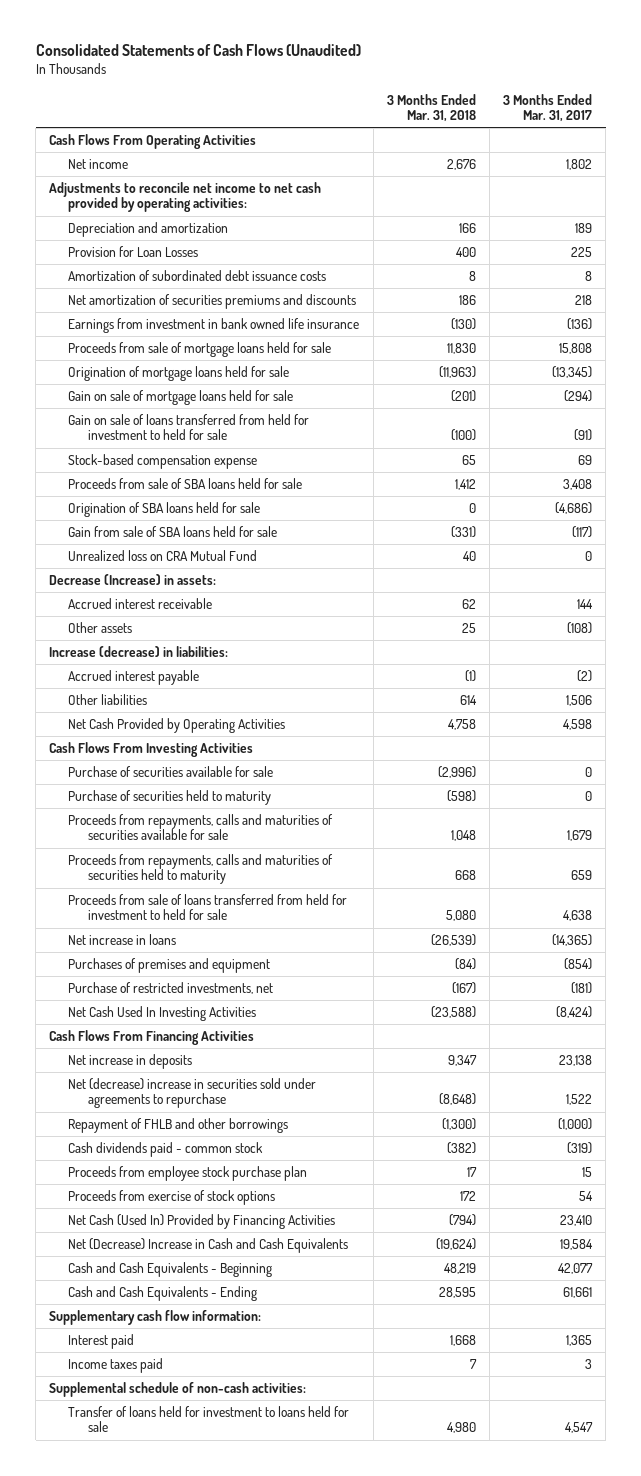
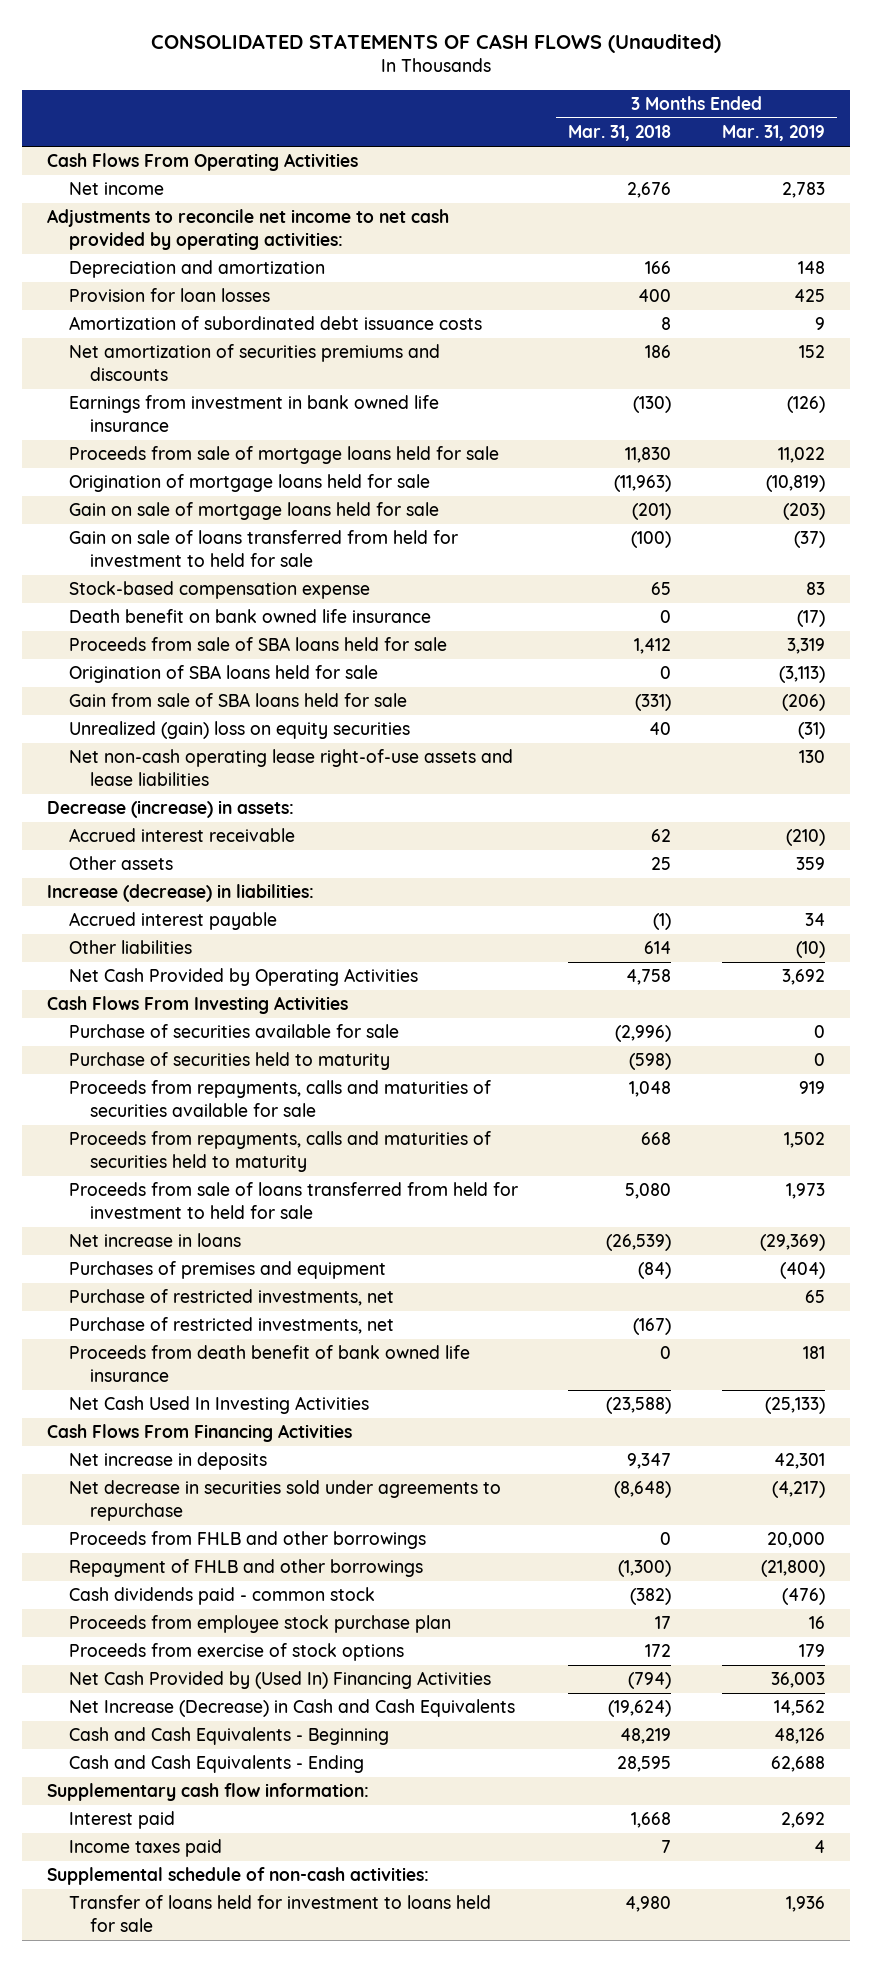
[35,44,361,57] Consolidated Statements of Cash Flows (Unaudited) -> [151,34,722,54] CONSOLIDATED STATEMENTS OF CASH FLOWS (Unaudited)
[503,93,593,123] 3 Months Ended Mar. 31, 2017 -> none
none -> [721,125,825,142] Mar. 31, 2019
[68,245,199,257] Provision for Loan Losses -> [68,288,270,303] Provision for loan losses
none -> [68,609,431,624] Death benefit on bank owned life insurance
[68,549,258,561] Unrealized loss on CRA Mutual Fund -> [68,721,410,740] Unrealized (gain) loss on equity securities
none -> [68,749,513,786] Net non-cash operating lease right-of-use assets and lease liabilities
[49,573,217,585] Decrease (Increase) in assets: -> [47,800,295,819] Decrease (increase) in assets:
none -> [68,1289,394,1307] Purchase of restricted investments, net
none -> [68,1345,470,1382] Proceeds from death benefit of bank owned life insurance
[68,1077,317,1109] Net (decrease) increase in securities sold under agreements to repurchase -> [68,1480,501,1521] Net decrease in securities sold under agreements to repurchase
none -> [68,1531,426,1550] Proceeds from FHLB and other borrowings
[68,1213,336,1229] Net Cash (Used In) Provided by Financing Activities -> [68,1671,491,1690] Net Cash Provided by (Used In) Financing Activities
[68,1237,349,1253] Net (Decrease) Increase in Cash and Cash Equivalents -> [68,1699,515,1718] Net Increase (Decrease) in Cash and Cash Equivalents

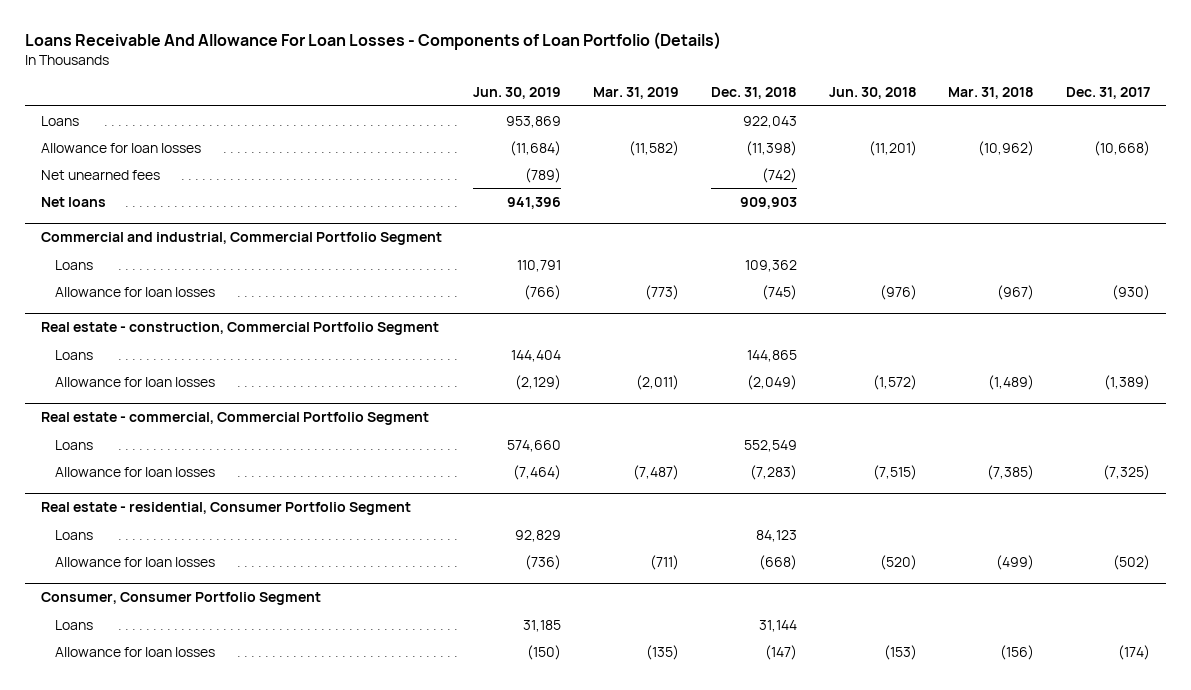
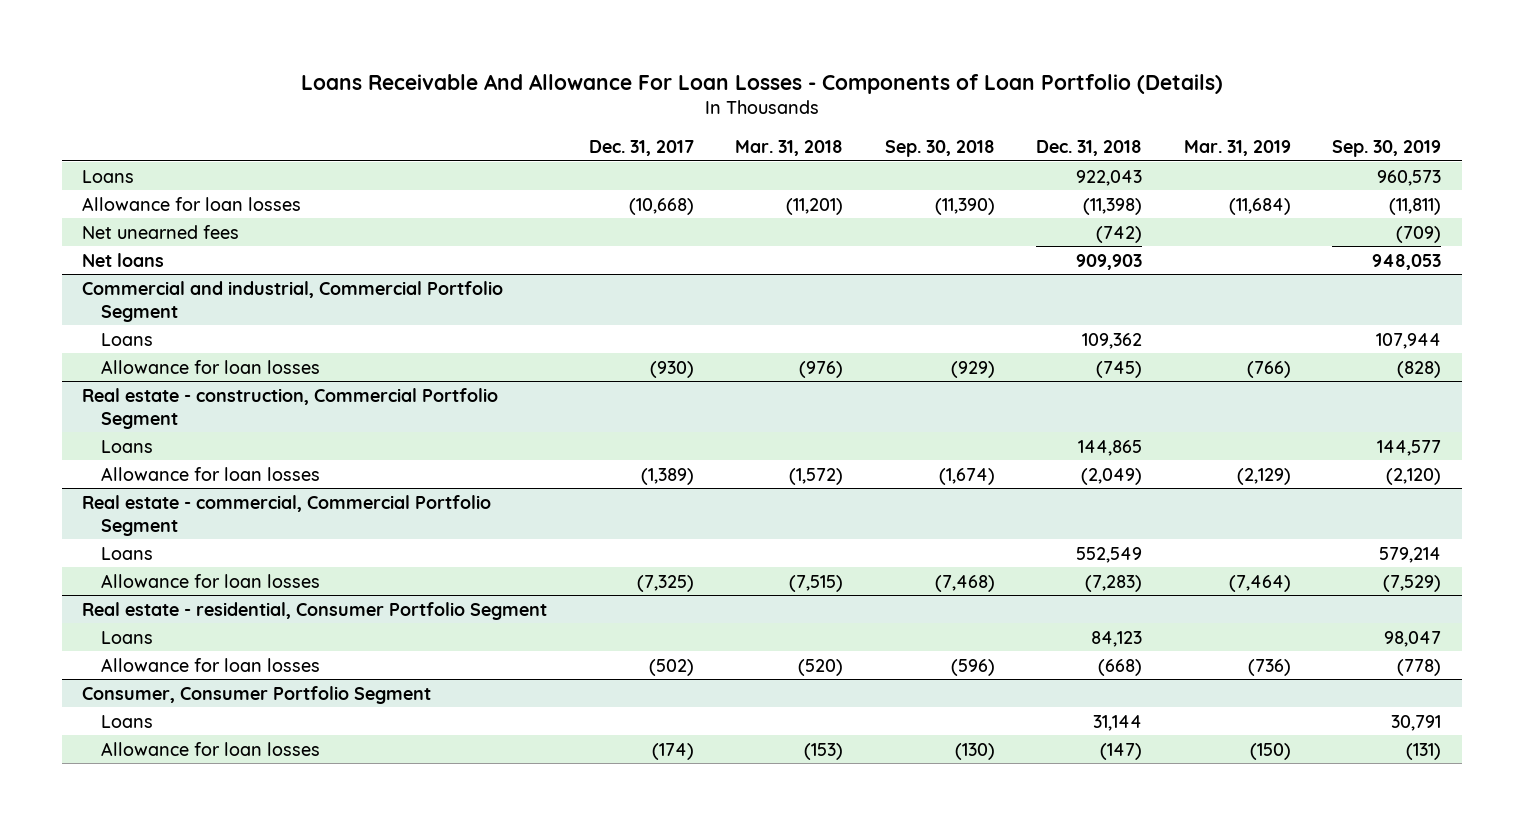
[473,87,562,100] Jun. 30, 2019 -> none
[828,87,917,100] Jun. 30, 2018 -> none
none -> [884,139,995,157] Sep. 30, 2018
none -> [1332,139,1442,157] Sep. 30, 2019
[629,140,680,156] (11,582) -> [1228,197,1291,215] (11,684)
[978,140,1035,156] (10,962) -> [786,197,844,215] (11,201)
[645,284,680,300] (773) -> [1246,360,1291,378] (766)
[997,284,1035,300] (967) -> [799,360,844,378] (976)
[636,374,680,390] (2,011) -> [1236,467,1291,485] (2,129)
[988,374,1035,390] (1,489) -> [789,467,844,485] (1,572)
[633,464,680,480] (7,487) -> [1228,574,1291,592] (7,464)
[987,464,1035,480] (7,385) -> [789,574,844,592] (7,515)
[650,554,680,570] (711) -> [1247,658,1291,676] (736)
[996,554,1035,570] (499) -> [798,658,844,676] (520)
[646,644,680,660] (135) -> [1249,742,1291,760] (150)
[1000,644,1035,660] (156) -> [804,742,844,760] (153)

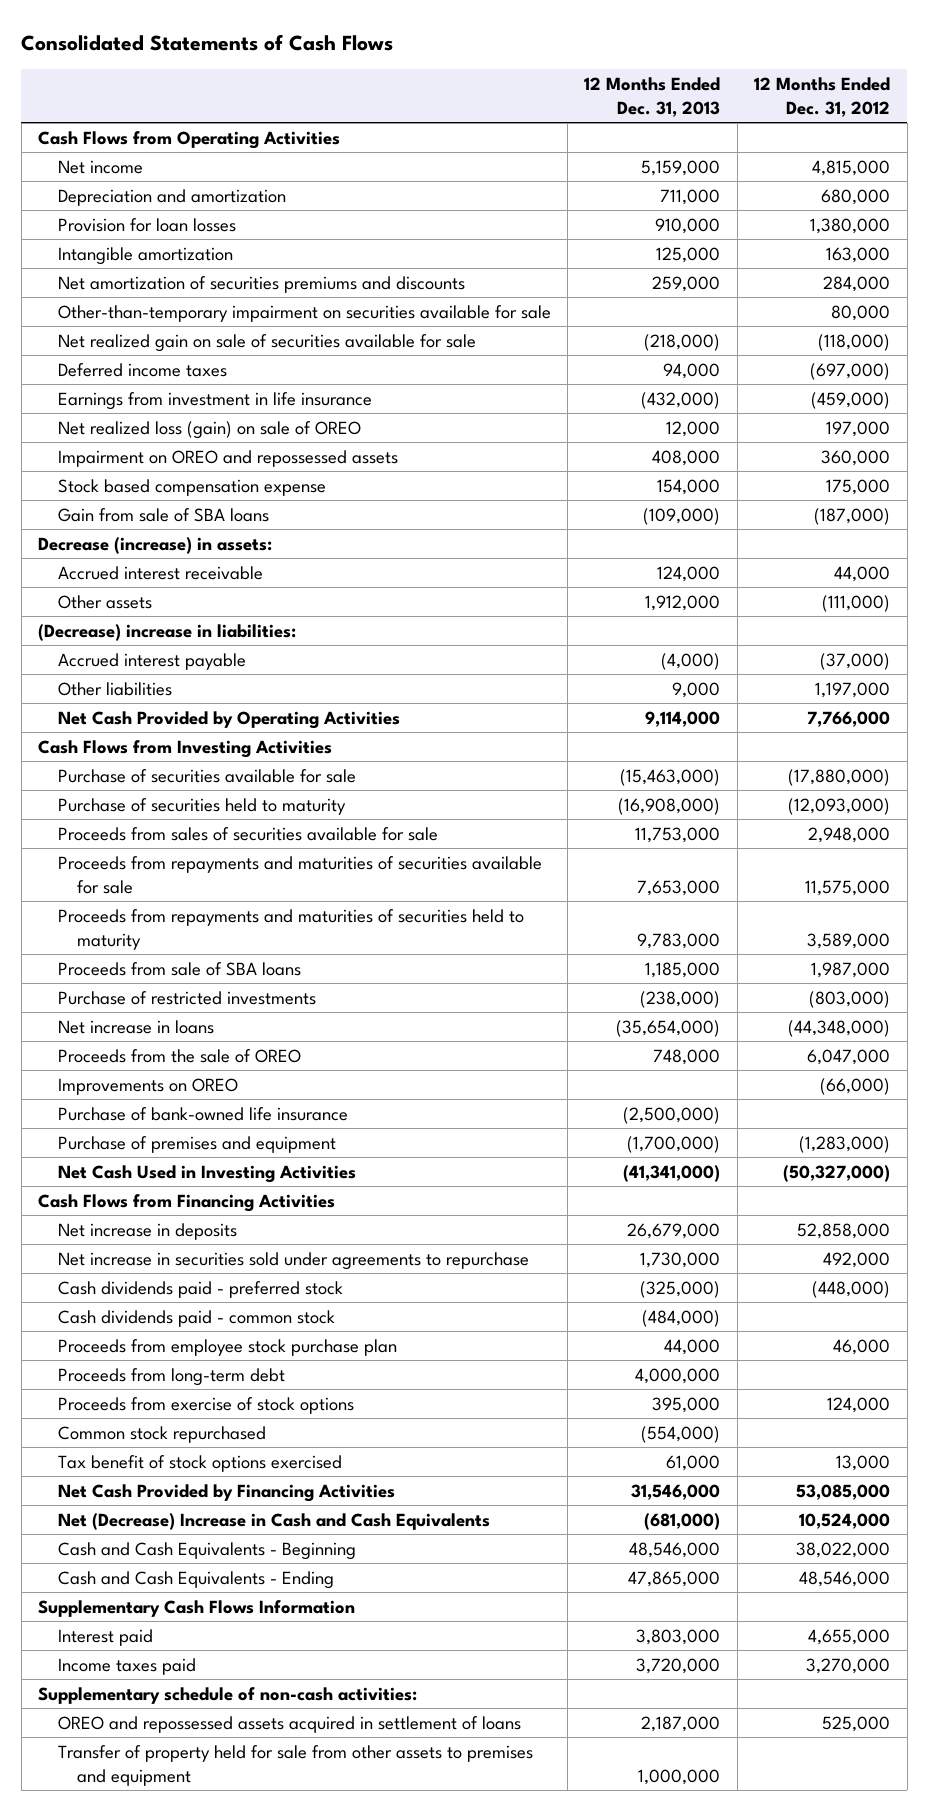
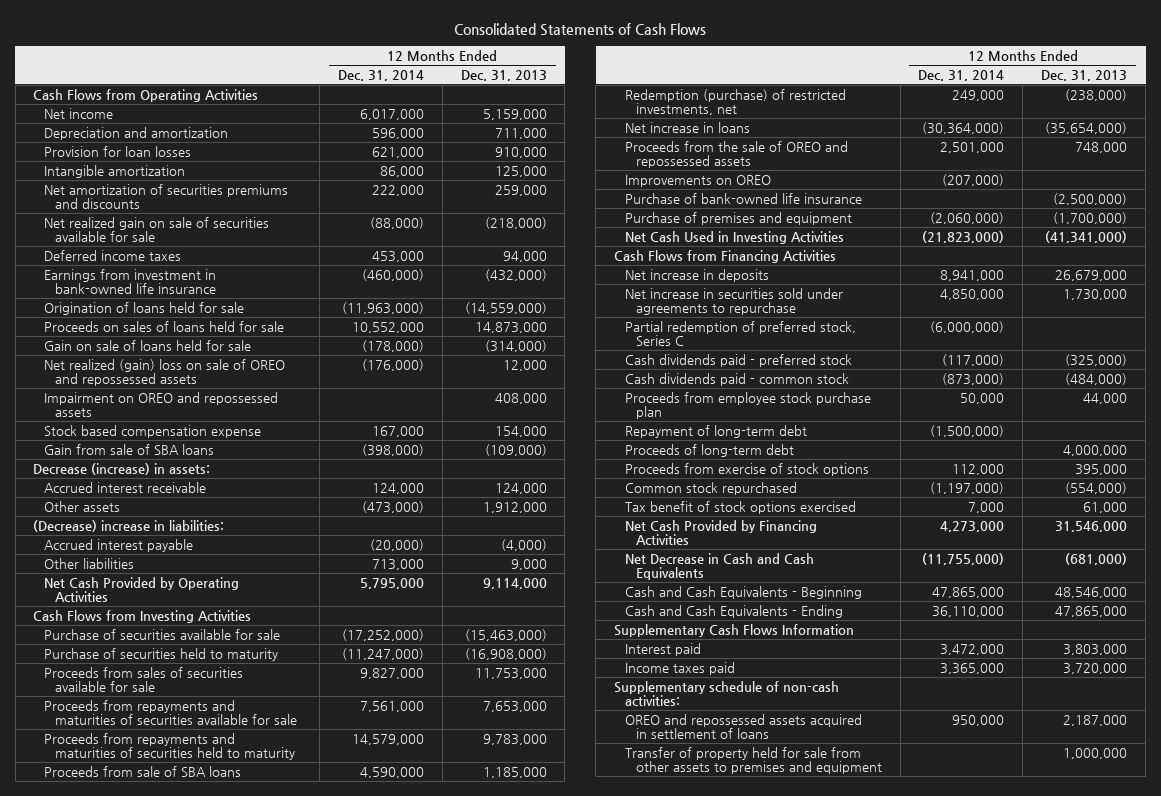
[754,76,891,118] 12 Months Ended Dec. 31, 2012 -> none
none -> [337,69,424,81] Dec. 31, 2014
[57,304,551,322] Other-than-temporary impairment on securities available for sale -> none
[57,391,372,410] Earnings from investment in life insurance -> [44,268,217,295] Earnings from investment in bank-owned life insurance
none -> [44,301,245,315] Origination of loans held for sale
none -> [44,320,285,332] Proceeds on sales of loans held for sale
none -> [44,339,252,351] Gain on sale of loans held for sale
[57,420,361,439] Net realized loss (gain) on sale of OREO -> [44,358,286,387] Net realized (gain) loss on sale of OREO and repossessed assets
[57,990,316,1005] Purchase of restricted investments -> [624,88,846,116] Redemption (purchase) of restricted investments, net
[57,1048,301,1063] Proceeds from the sale of OREO -> [624,140,848,169] Proceeds from the sale of OREO and repossessed assets
none -> [624,320,856,347] Partial redemption of preferred stock, Series C
none -> [624,424,807,438] Repayment of long-term debt
[57,1367,285,1386] Proceeds from long-term debt -> [624,443,794,457] Proceeds of long-term debt
[57,1512,490,1530] Net (Decrease) Increase in Cash and Cash Equivalents -> [624,552,814,581] Net Decrease in Cash and Cash Equivalents

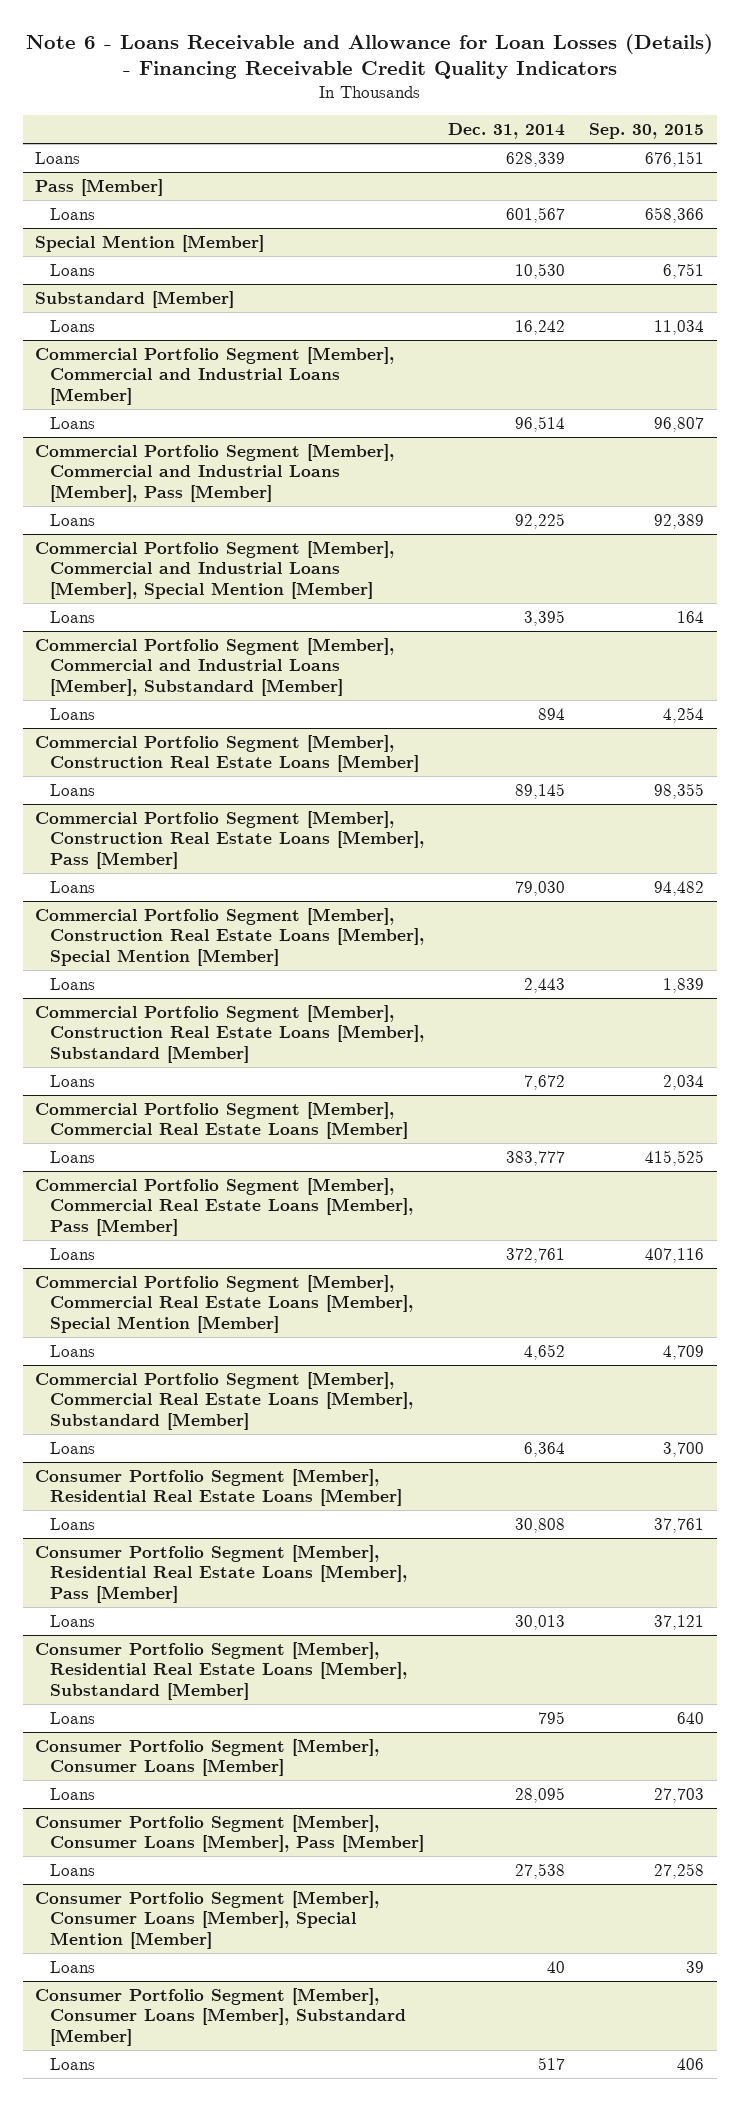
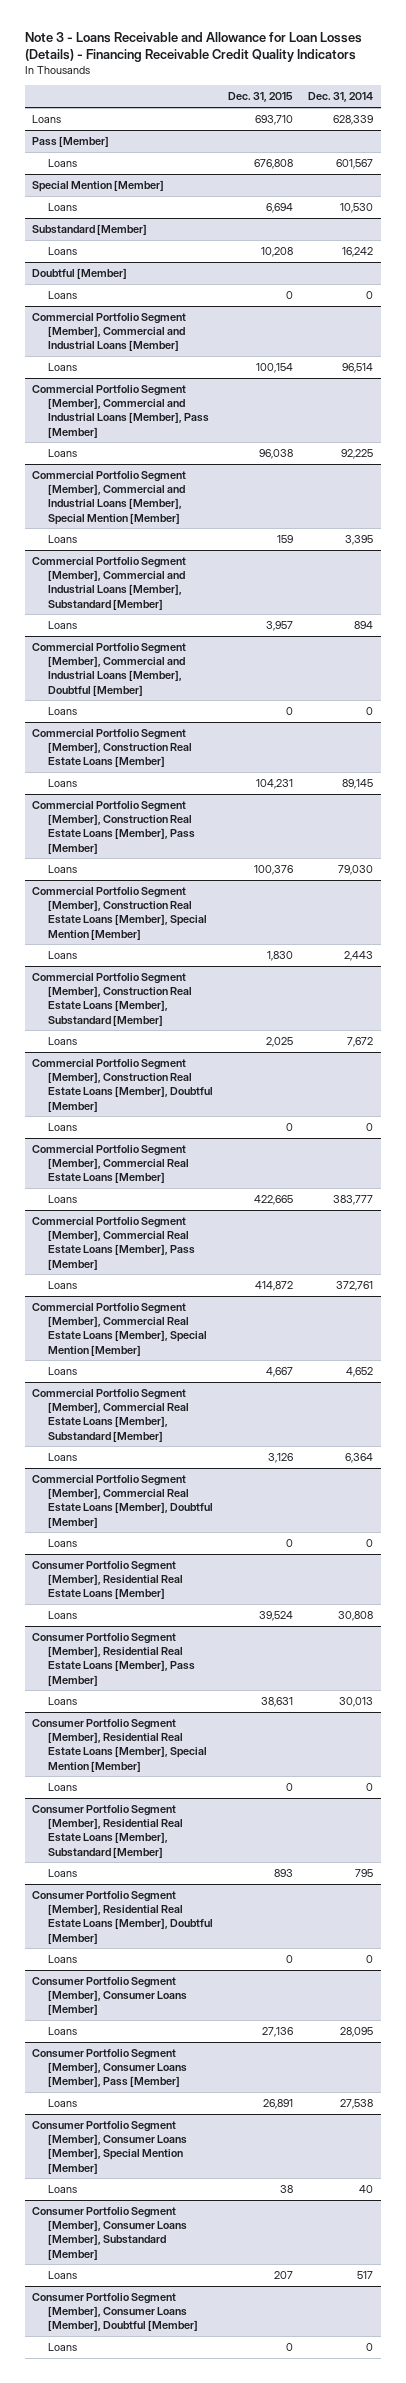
[25,34,713,80] Note 6 - Loans Receivable and Allowance for Loan Losses (Details) - Financing Receivable Credit Quality Indicators -> [24,32,362,63] Note 3 - Loans Receivable and Allowance for Loan Losses (Details) - Financing Receivable Credit Quality Indicators
[589,123,705,140] Sep. 30, 2015 -> none
none -> [228,92,294,103] Dec. 31, 2015
none -> [32,267,128,279] Doubtful [Member]
none -> [48,290,78,299] Loans
none -> [32,642,187,696] Commercial Portfolio Segment [Member], Commercial and Industrial Loans [Member], Doubtful [Member]
none -> [48,706,78,715] Loans
none -> [32,1058,214,1112] Commercial Portfolio Segment [Member], Construction Real Estate Loans [Member], Doubtful [Member]
none -> [48,1122,78,1131] Loans
none -> [32,1474,214,1528] Commercial Portfolio Segment [Member], Commercial Real Estate Loans [Member], Doubtful [Member]
none -> [48,1538,78,1547] Loans
none -> [32,1718,208,1772] Consumer Portfolio Segment [Member], Residential Real Estate Loans [Member], Special Mention [Member]
none -> [48,1782,78,1791] Loans
none -> [32,1890,214,1944] Consumer Portfolio Segment [Member], Residential Real Estate Loans [Member], Doubtful [Member]
none -> [48,1954,78,1963] Loans
none -> [32,2292,199,2332] Consumer Portfolio Segment [Member], Consumer Loans [Member], Doubtful [Member]
none -> [48,2342,78,2351] Loans

